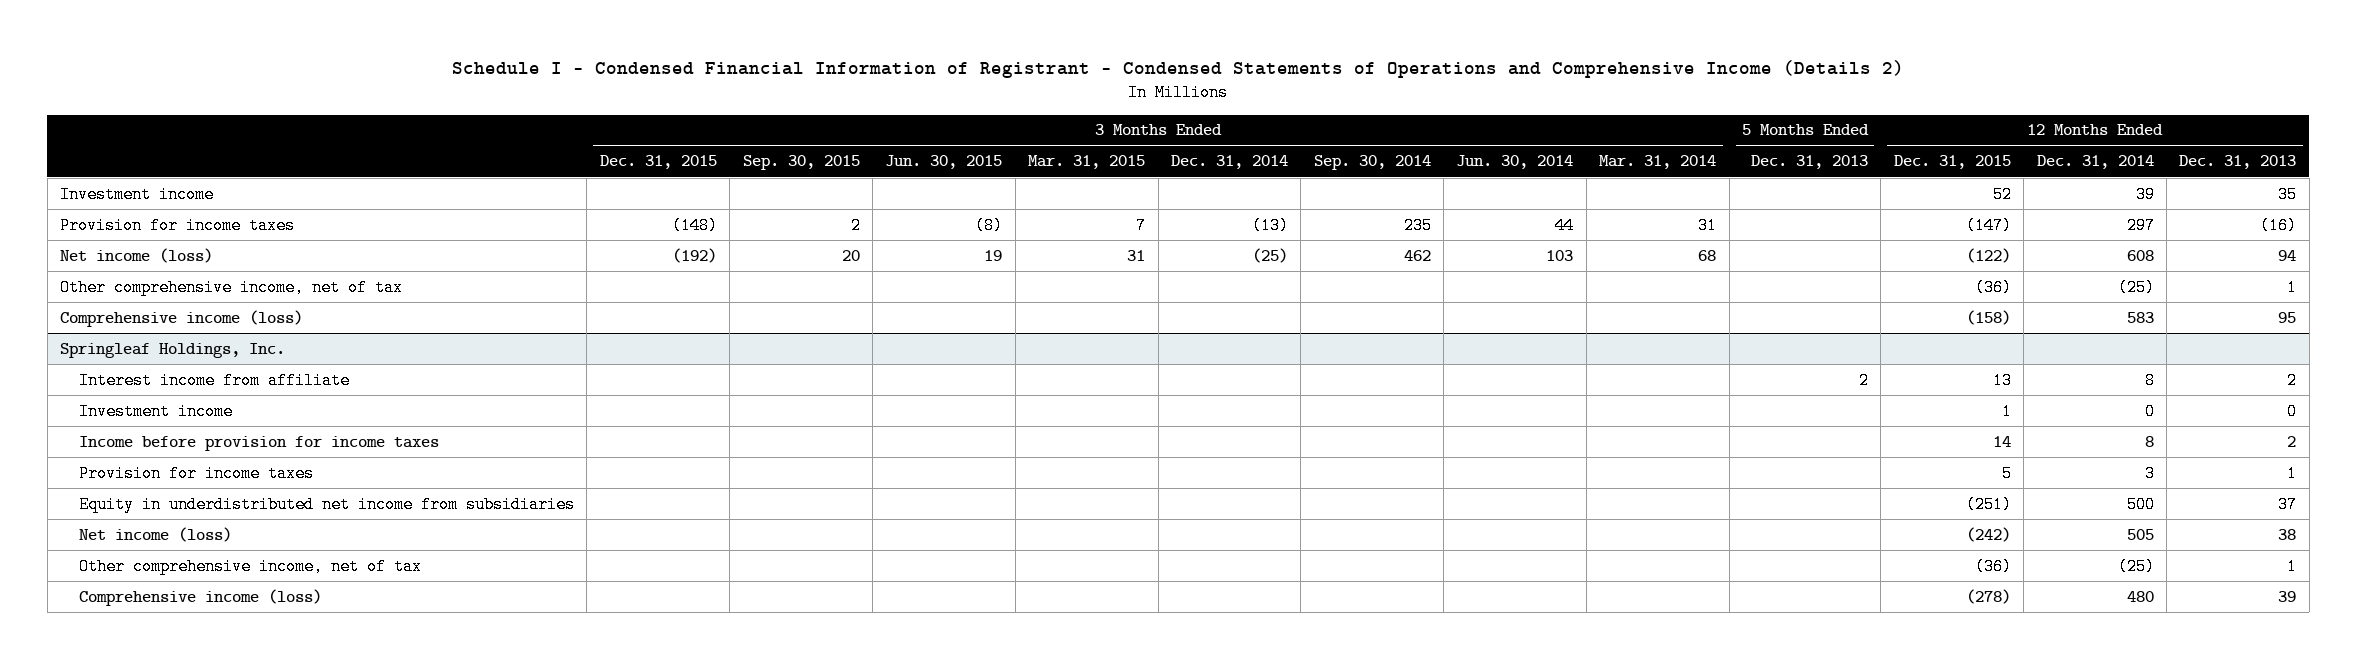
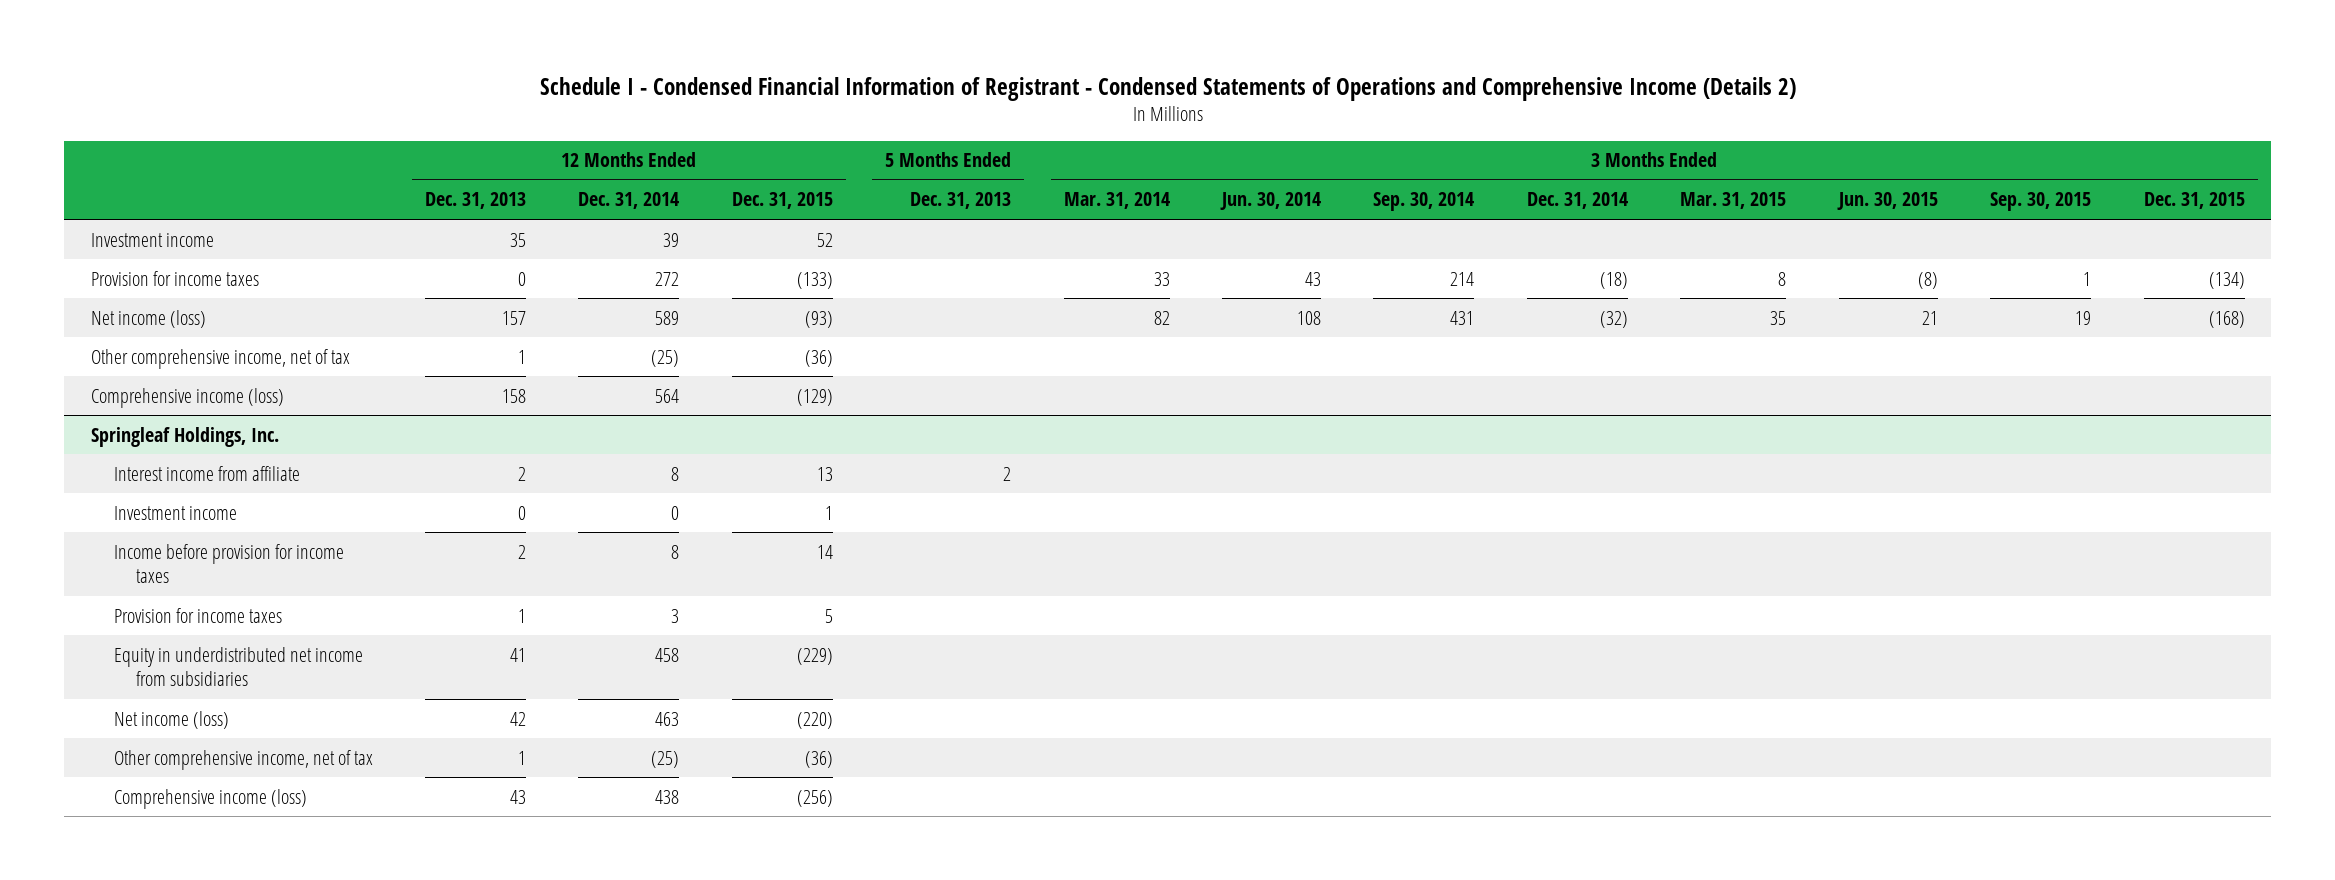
[671,216,718,234] (148) -> [2208,271,2245,289] (134)
[850,216,861,234] 2 -> [2083,271,2092,286] 1
[1136,216,1147,234] 7 -> [1778,271,1787,286] 8
[1251,216,1289,234] (13) -> [1599,271,1628,289] (18)
[1403,216,1432,234] 235 -> [1450,271,1475,286] 214
[1555,216,1575,234] 44 -> [1305,271,1322,286] 43
[1698,216,1718,234] 31 -> [1153,271,1170,286] 33
[1965,216,2012,234] (147) -> [796,271,833,289] (133)
[2126,216,2155,234] 297 -> [655,271,680,286] 272
[2260,216,2298,234] (16) -> [517,271,526,286] 0
[671,247,717,263] (192) -> [2208,310,2245,328] (168)
[841,249,860,261] 20 -> [2075,310,2092,325] 19
[984,249,1003,261] 19 -> [1921,310,1938,325] 21
[1127,249,1146,261] 31 -> [1770,310,1787,325] 35
[1251,247,1288,263] (25) -> [1599,310,1628,328] (32)
[1403,249,1431,261] 462 -> [1450,310,1475,325] 431
[1546,249,1574,261] 103 -> [1297,310,1322,325] 108
[1698,249,1717,261] 68 -> [1153,310,1170,325] 82
[1965,247,2011,263] (122) -> [804,310,833,328] (93)
[2126,249,2154,261] 608 -> [655,310,680,325] 589
[2278,249,2297,261] 94 -> [501,310,526,325] 157
[1965,309,2011,325] (158) -> [796,388,833,406] (129)
[2126,311,2154,323] 583 -> [655,388,680,403] 564
[2278,311,2297,323] 95 -> [501,388,526,403] 158
[1965,495,2012,513] (251) -> [796,647,833,665] (229)
[2126,495,2155,513] 500 -> [655,647,680,662] 458
[2278,495,2298,513] 37 -> [509,647,526,662] 41
[1965,526,2011,542] (242) -> [796,711,833,729] (220)
[2126,528,2154,540] 505 -> [655,711,680,726] 463
[2278,528,2297,540] 38 -> [509,711,526,726] 42
[1965,588,2011,604] (278) -> [796,789,833,807] (256)
[2126,590,2154,602] 480 -> [655,789,680,804] 438
[2278,590,2297,602] 39 -> [509,789,526,804] 43

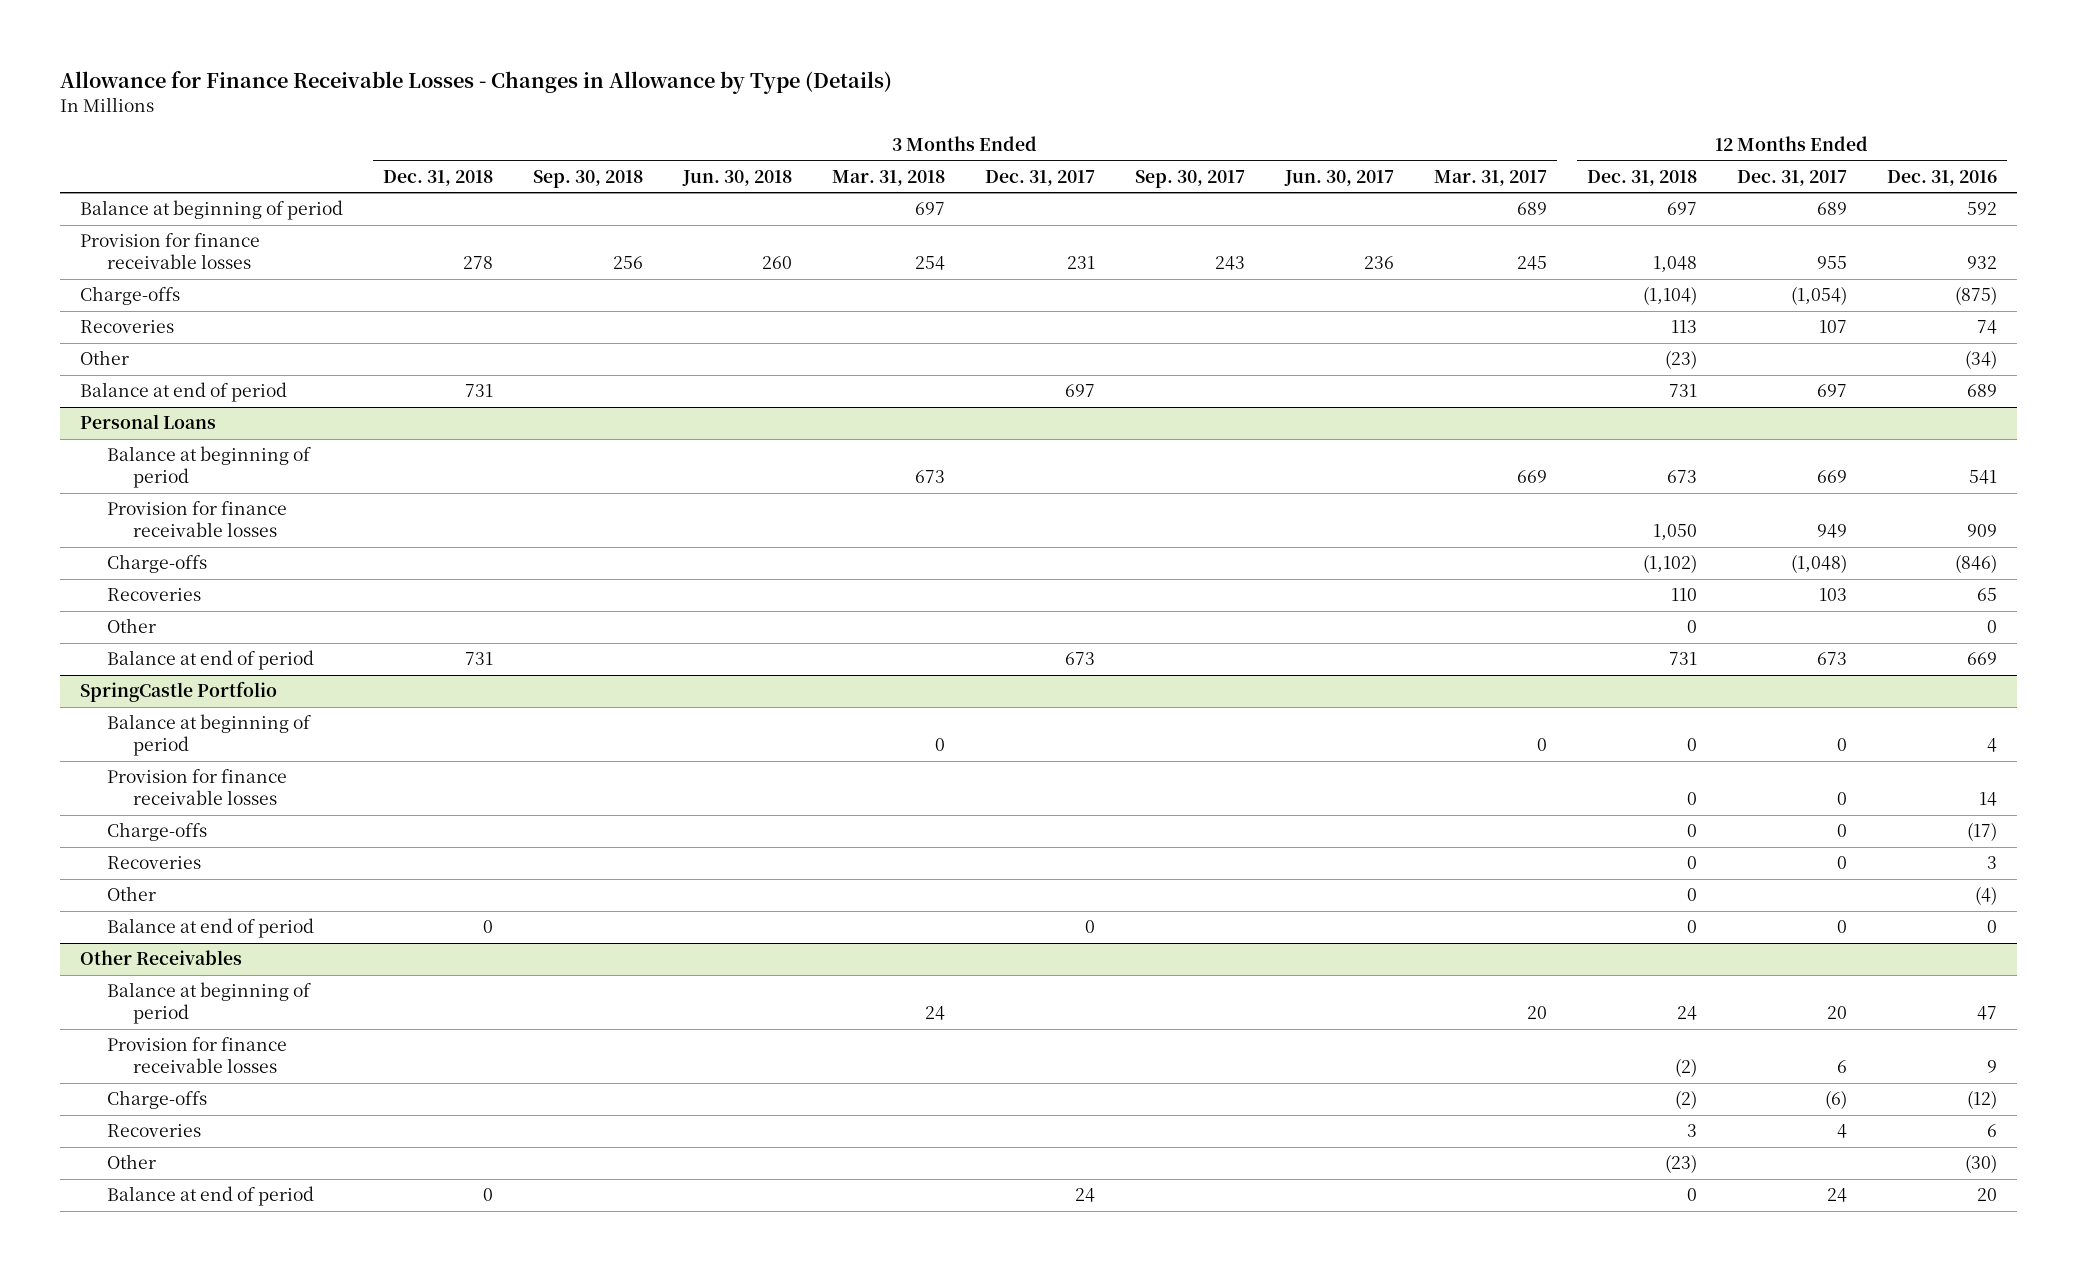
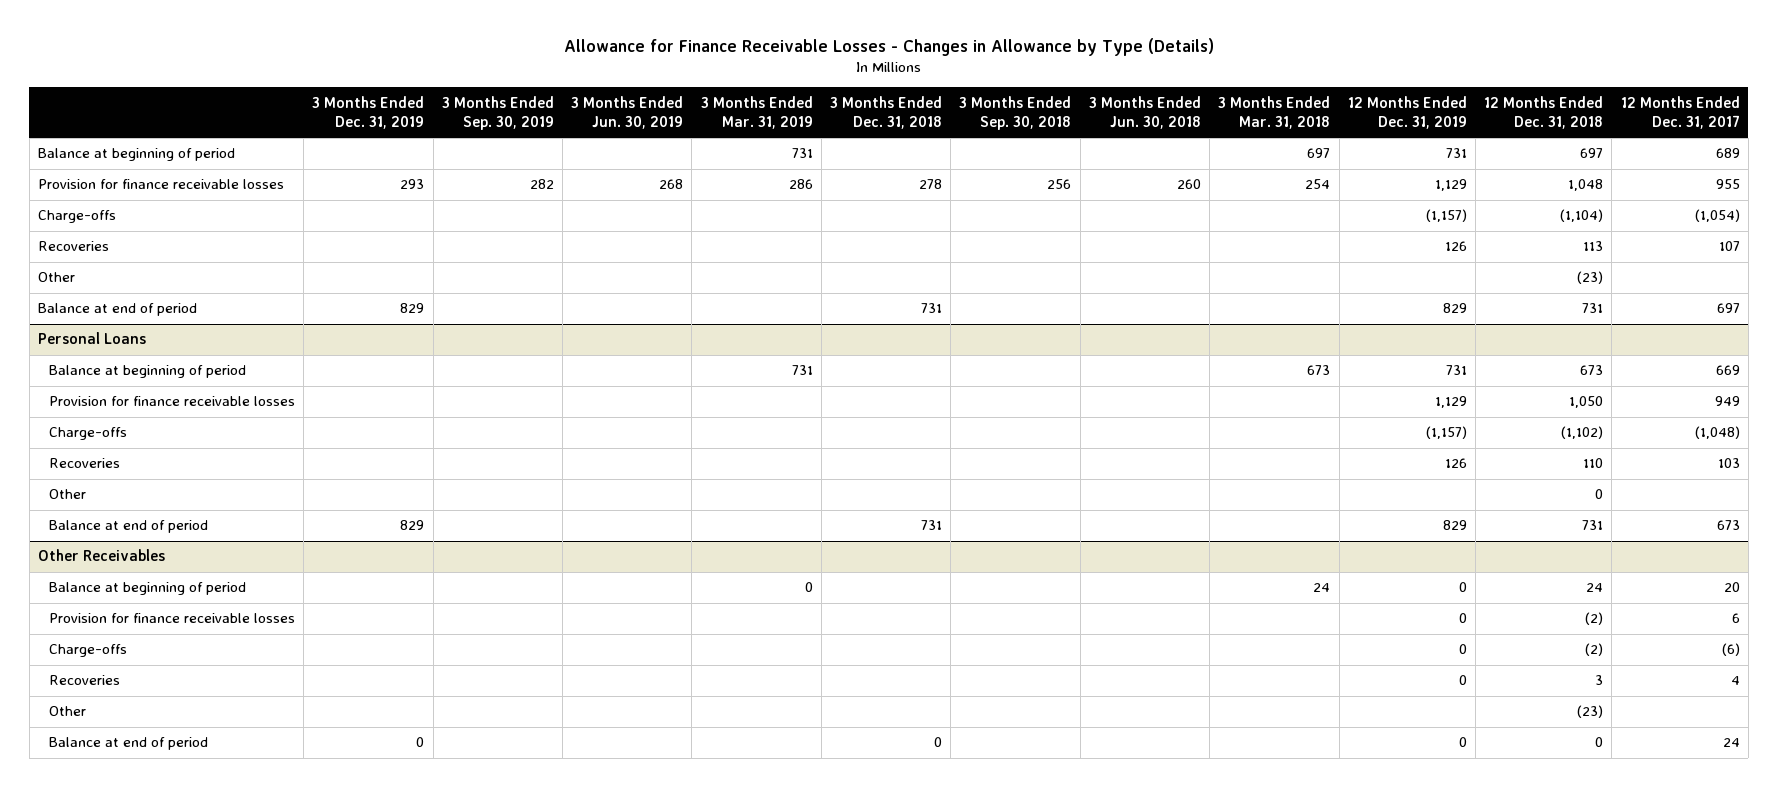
[985,170,1096,187] Dec. 31, 2017 -> none
[1135,170,1246,189] Sep. 30, 2017 -> none
[1284,170,1395,187] Jun. 30, 2017 -> none
[1434,170,1548,187] Mar. 31, 2017 -> none
[1887,170,1998,187] Dec. 31, 2016 -> none
none -> [312,95,425,130] 3 Months Ended Dec. 31, 2019
none -> [441,95,554,131] 3 Months Ended Sep. 30, 2019
none -> [571,95,684,130] 3 Months Ended Jun. 30, 2019
none -> [700,95,813,130] 3 Months Ended Mar. 31, 2019
none -> [1347,95,1467,130] 12 Months Ended Dec. 31, 2019
[80,681,278,703] SpringCastle Portfolio -> none
[106,714,311,757] Balance at beginning of period -> none
[106,769,287,806] Provision for finance receivable losses -> none
[106,822,207,842] Charge-offs -> none
[106,856,201,870] Recoveries -> none
[106,886,156,902] Other -> none
[106,918,314,939] Balance at end of period -> none

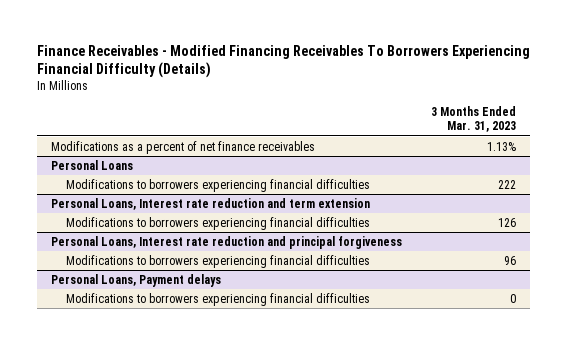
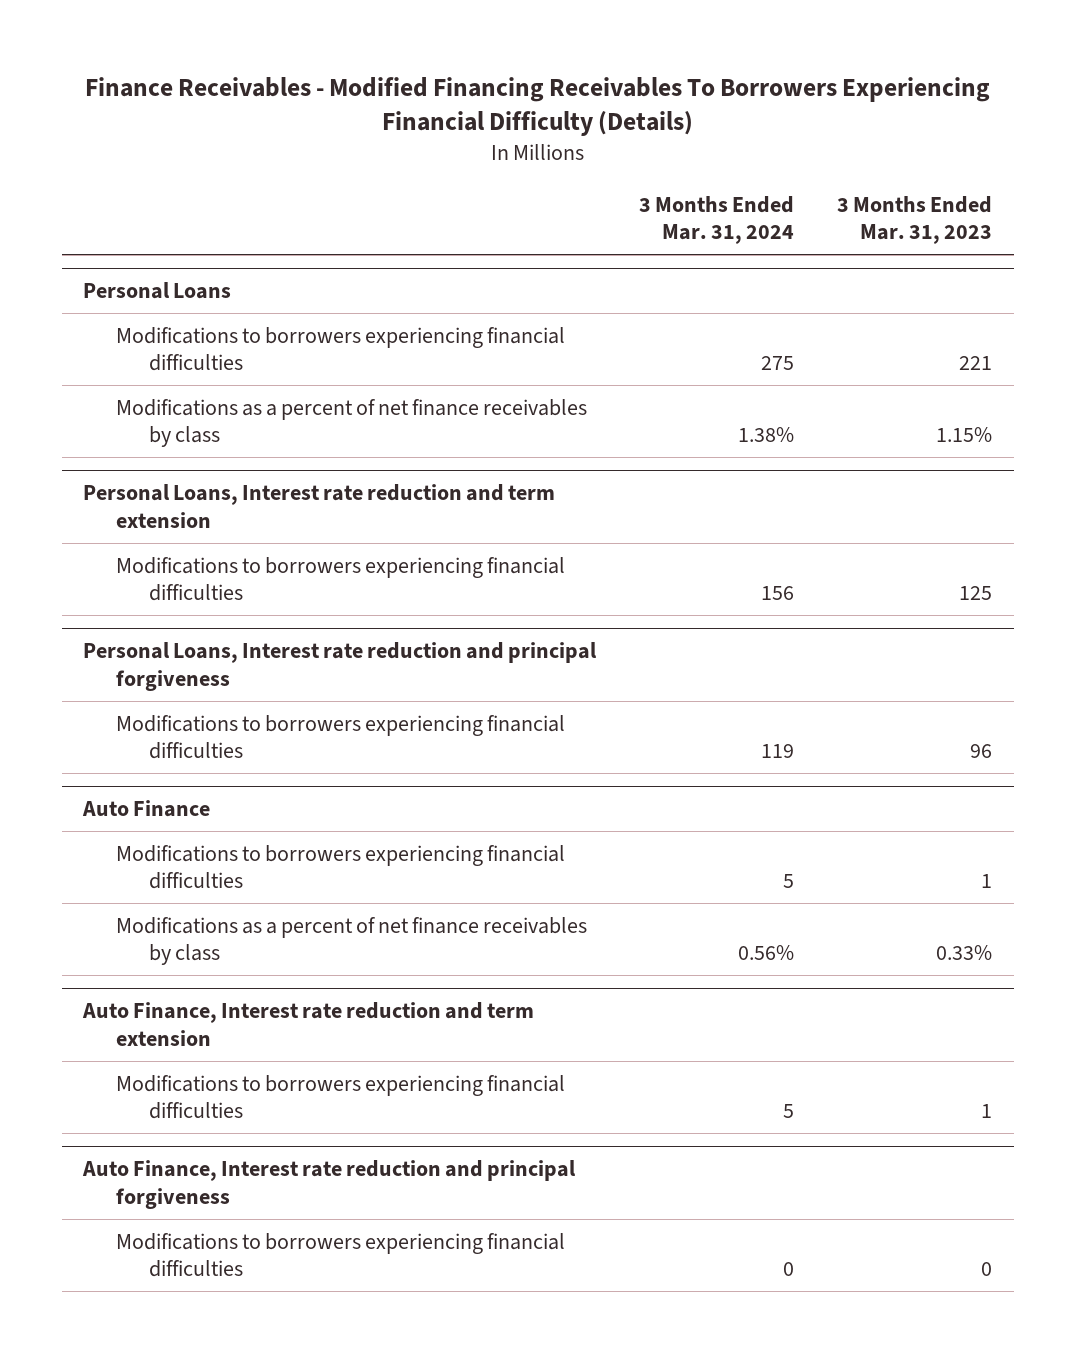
none -> [639,195,795,245] 3 Months Ended Mar. 31, 2024
[51,140,316,154] Modifications as a percent of net finance receivables -> none
[498,179,517,189] 222 -> [959,355,993,370] 221
none -> [115,398,587,447] Modifications as a percent of net finance receivables by class
[498,217,517,227] 126 -> [959,585,993,600] 125
[51,273,222,287] Personal Loans, Payment delays -> none
none -> [82,800,211,818] Auto Finance
none -> [115,844,565,889] Modifications to borrowers experiencing financial difficulties
none -> [115,916,587,965] Modifications as a percent of net finance receivables by class
none -> [82,1002,535,1046] Auto Finance, Interest rate reduction and term extension
none -> [115,1074,565,1119] Modifications to borrowers experiencing financial difficulties
none -> [82,1160,577,1209] Auto Finance, Interest rate reduction and principal forgiveness

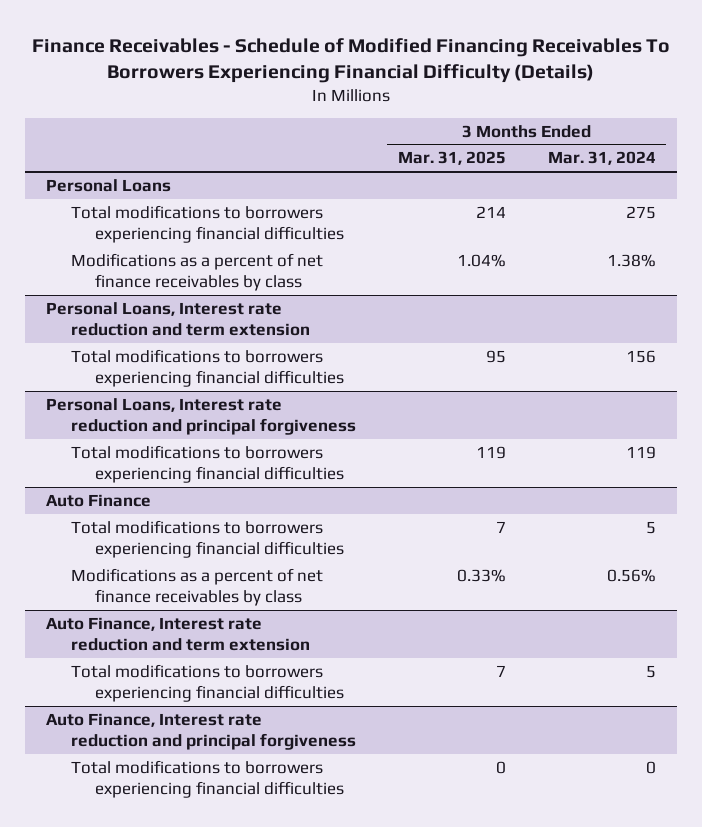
[84,76,990,137] Finance Receivables - Modified Financing Receivables To Borrowers Experiencing Financial Difficulty (Details) -> [31,37,670,84] Finance Receivables - Schedule of Modified Financing Receivables To Borrowers Experiencing Financial Difficulty (Details)
[837,195,993,245] 3 Months Ended Mar. 31, 2023 -> none
none -> [397,151,506,166] Mar. 31, 2025
[115,326,565,371] Modifications to borrowers experiencing financial difficulties -> [70,204,344,243] Total modifications to borrowers experiencing financial difficulties
[115,556,565,601] Modifications to borrowers experiencing financial difficulties -> [70,348,344,387] Total modifications to borrowers experiencing financial difficulties
[115,714,565,759] Modifications to borrowers experiencing financial difficulties -> [70,444,344,483] Total modifications to borrowers experiencing financial difficulties
[115,844,565,889] Modifications to borrowers experiencing financial difficulties -> [70,519,344,558] Total modifications to borrowers experiencing financial difficulties
[115,1074,565,1119] Modifications to borrowers experiencing financial difficulties -> [70,663,344,702] Total modifications to borrowers experiencing financial difficulties
[115,1232,565,1277] Modifications to borrowers experiencing financial difficulties -> [70,759,344,798] Total modifications to borrowers experiencing financial difficulties

